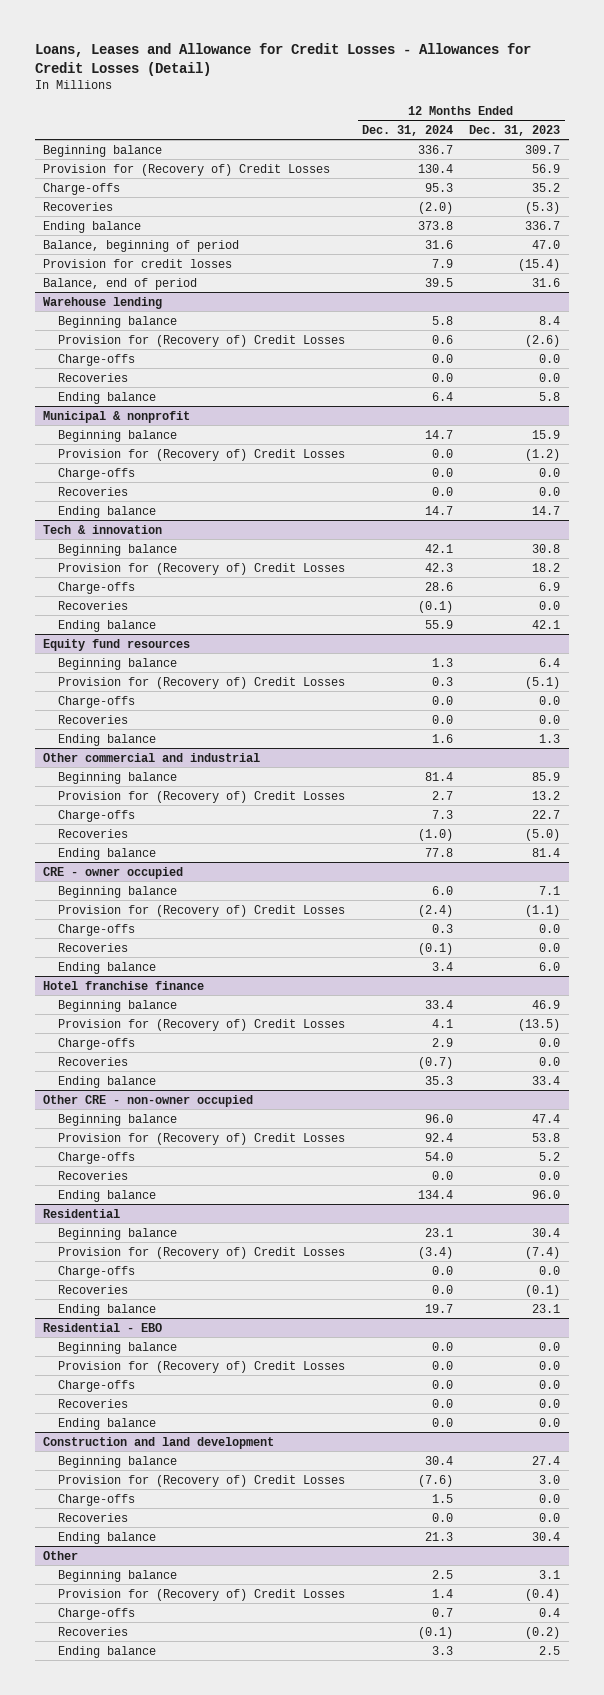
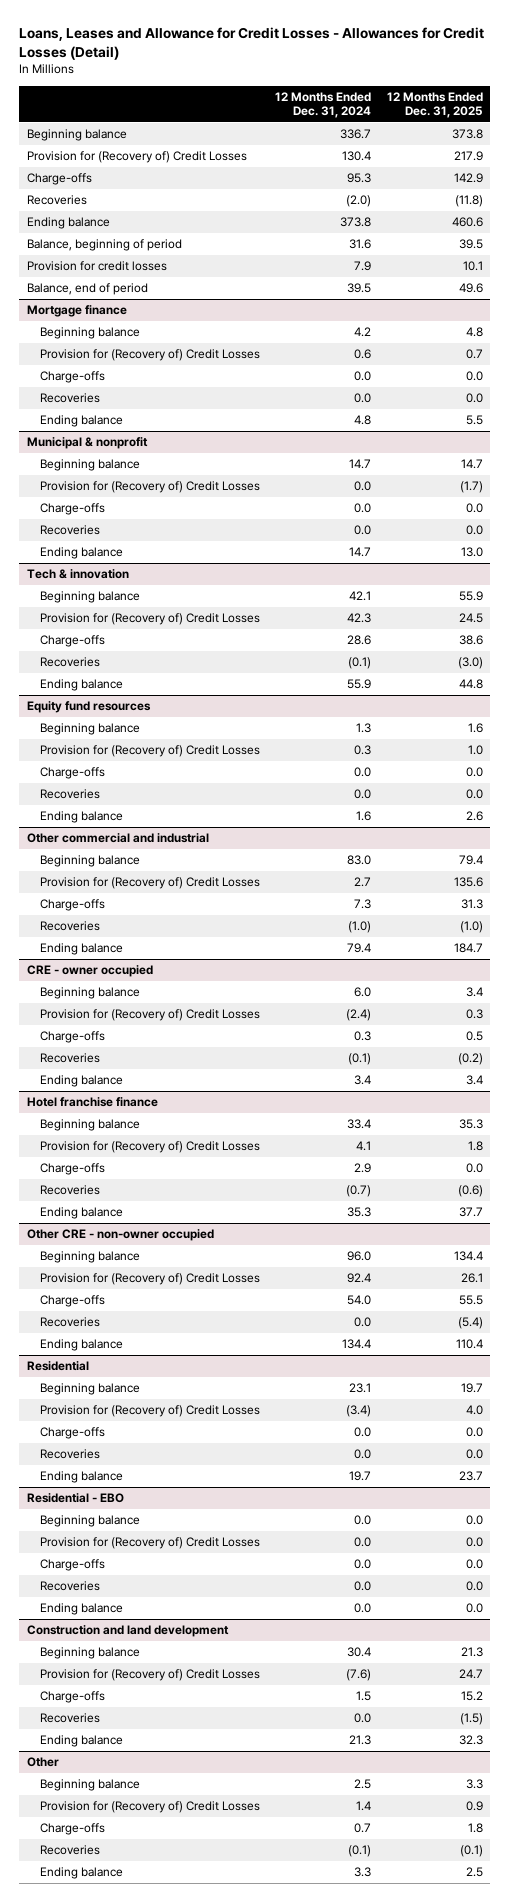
[469,124,561,136] Dec. 31, 2023 -> none
none -> [386,91,483,119] 12 Months Ended Dec. 31, 2025
[43,296,163,309] Warehouse lending -> [26,305,127,318] Mortgage finance
[431,315,453,325] 5.8 -> [354,327,372,338] 4.2
[431,391,453,401] 6.4 -> [354,415,372,426] 4.8
[424,771,453,781] 81.4 -> [347,855,372,866] 83.0
[424,847,453,857] 77.8 -> [347,943,372,954] 79.4

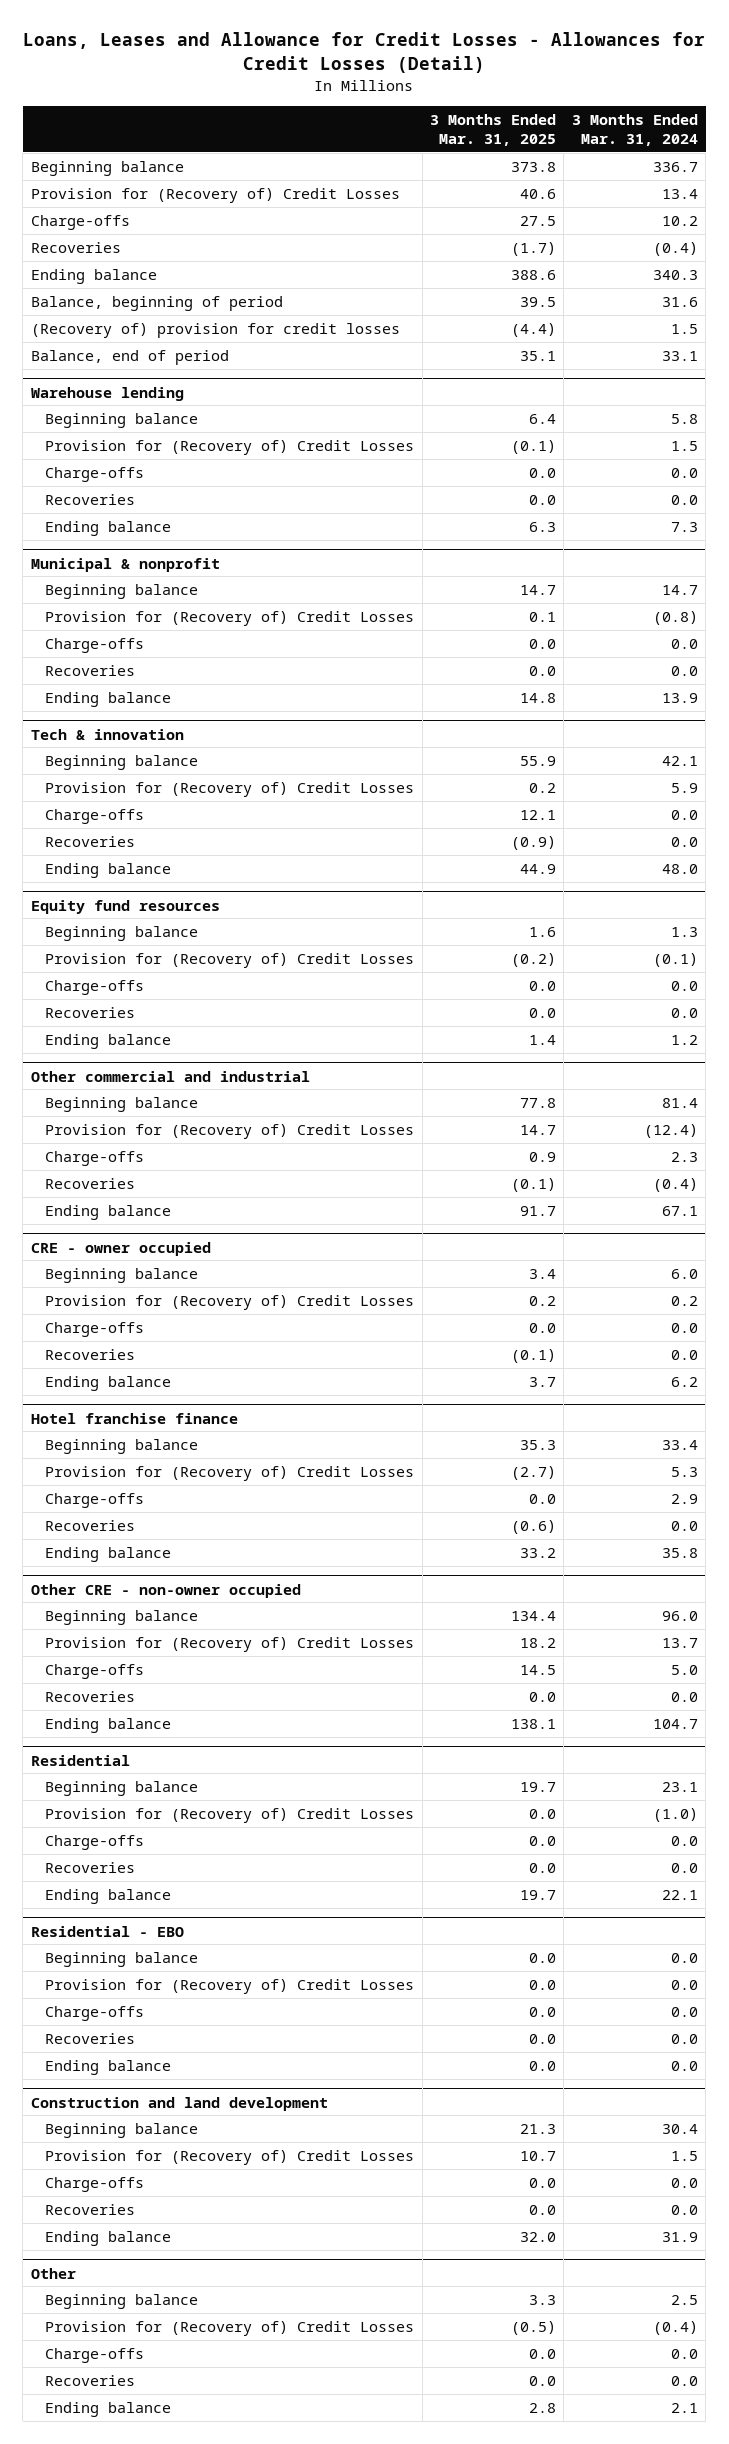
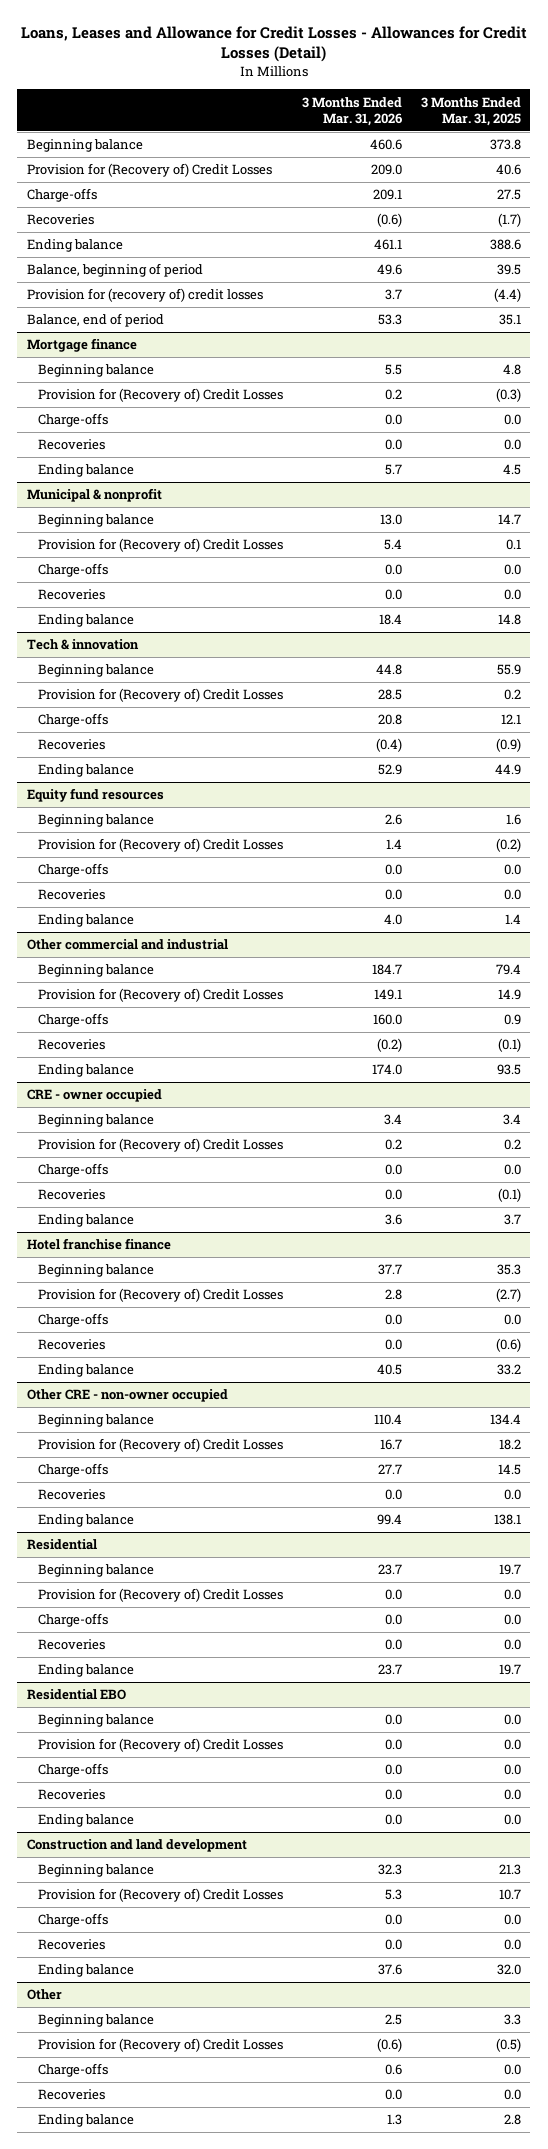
[571,113,698,146] 3 Months Ended Mar. 31, 2024 -> none
none -> [301,96,402,126] 3 Months Ended Mar. 31, 2026
[30,322,400,338] (Recovery of) provision for credit losses -> [27,288,264,303] Provision for (recovery of) credit losses
[30,386,184,401] Warehouse lending -> none
none -> [27,338,138,353] Mortgage finance
[529,413,557,424] 6.4 -> [502,364,521,376] 4.8
[511,439,557,454] (0.1) -> [495,388,521,403] (0.3)
[529,521,557,532] 6.3 -> [502,464,521,476] 4.5
[520,1097,557,1108] 77.8 -> [495,964,521,976] 79.4
[520,1124,557,1135] 14.7 -> [497,989,521,1001] 14.9
[520,1205,557,1216] 91.7 -> [496,1064,521,1076] 93.5
[30,1925,184,1937] Residential - EBO -> [27,1689,127,1701] Residential EBO

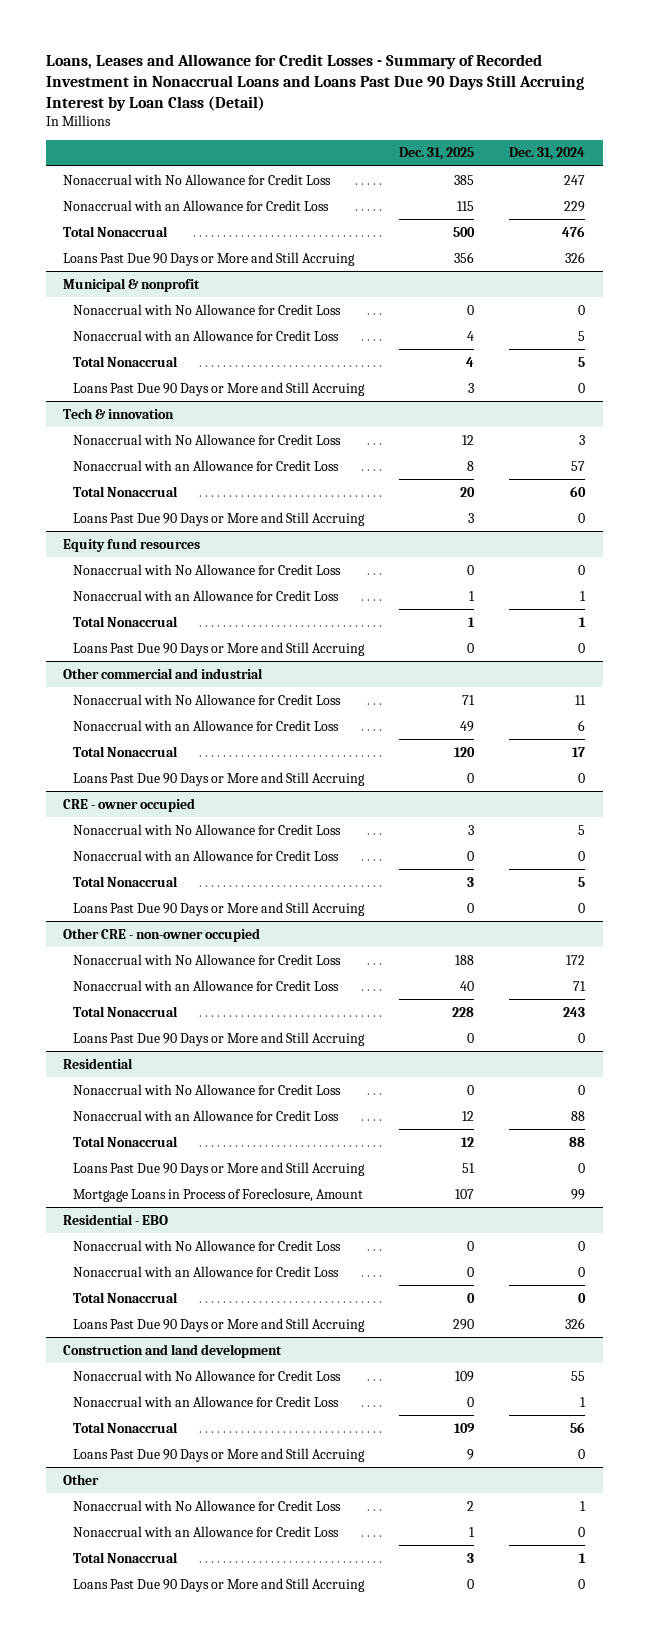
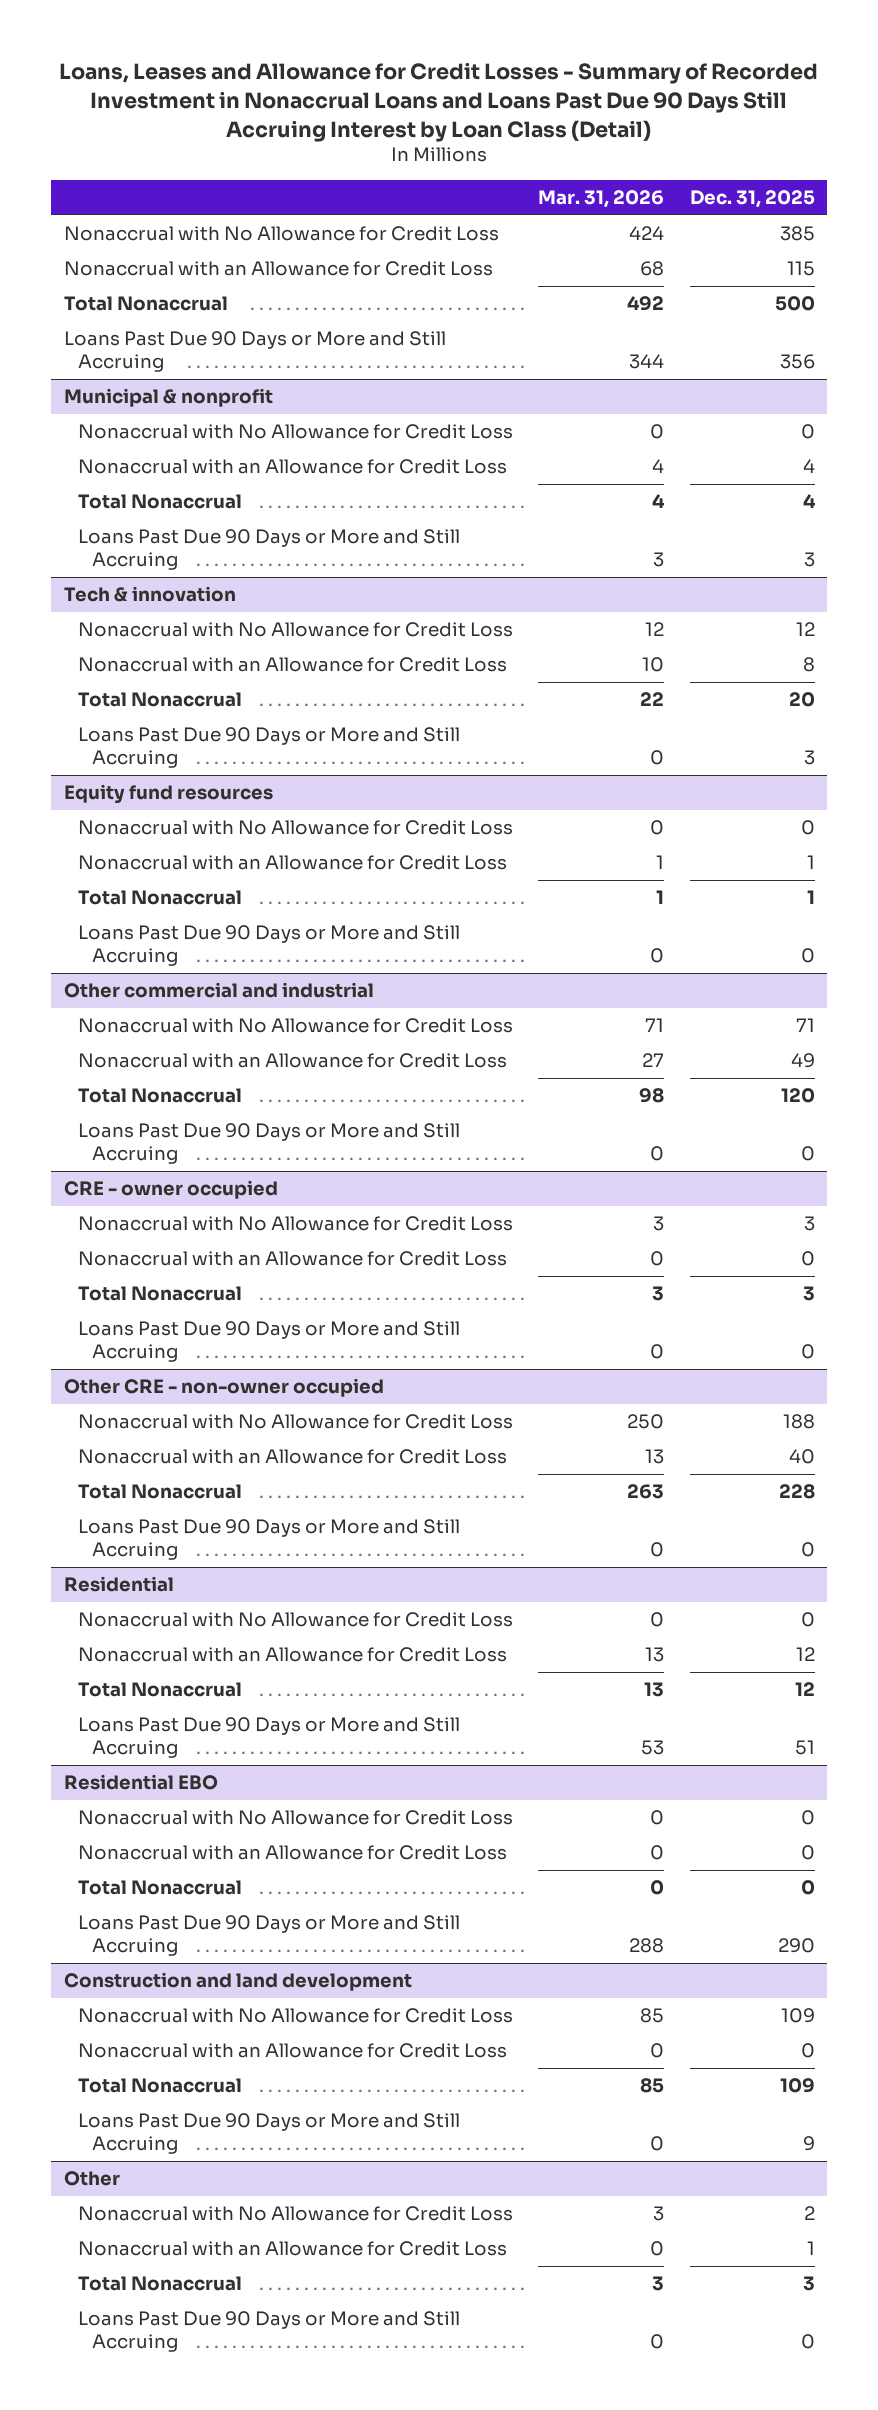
[509,147,586,161] Dec. 31, 2024 -> none
none -> [538,190,665,209] Mar. 31, 2026
[73,1187,364,1202] Mortgage Loans in Process of Foreclosure, Amount -> none
[63,1213,169,1225] Residential - EBO -> [63,1774,218,1791] Residential EBO

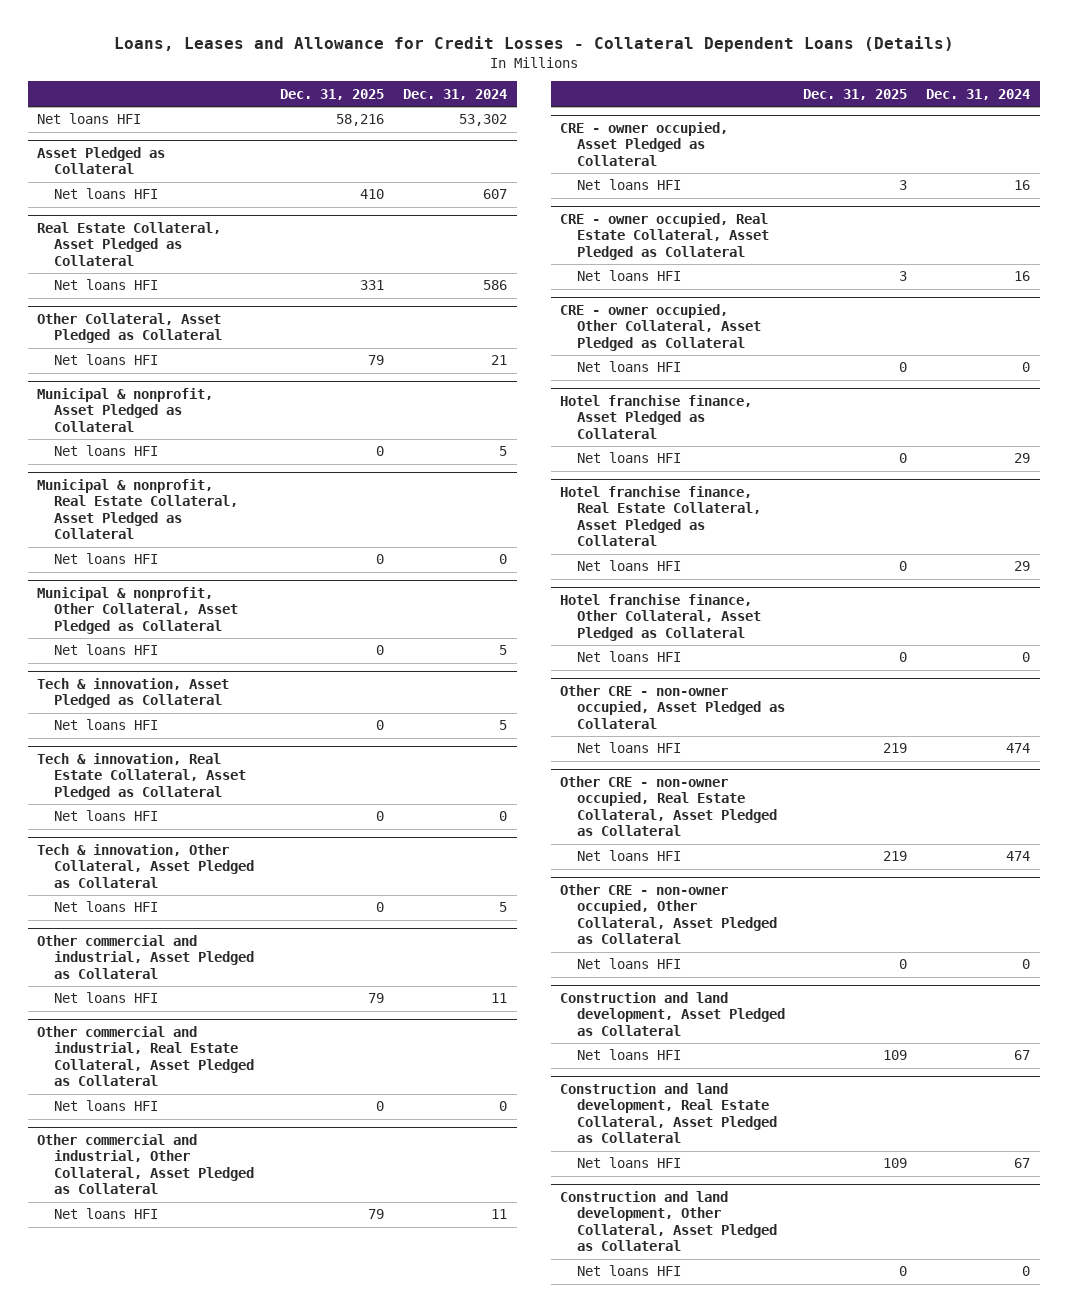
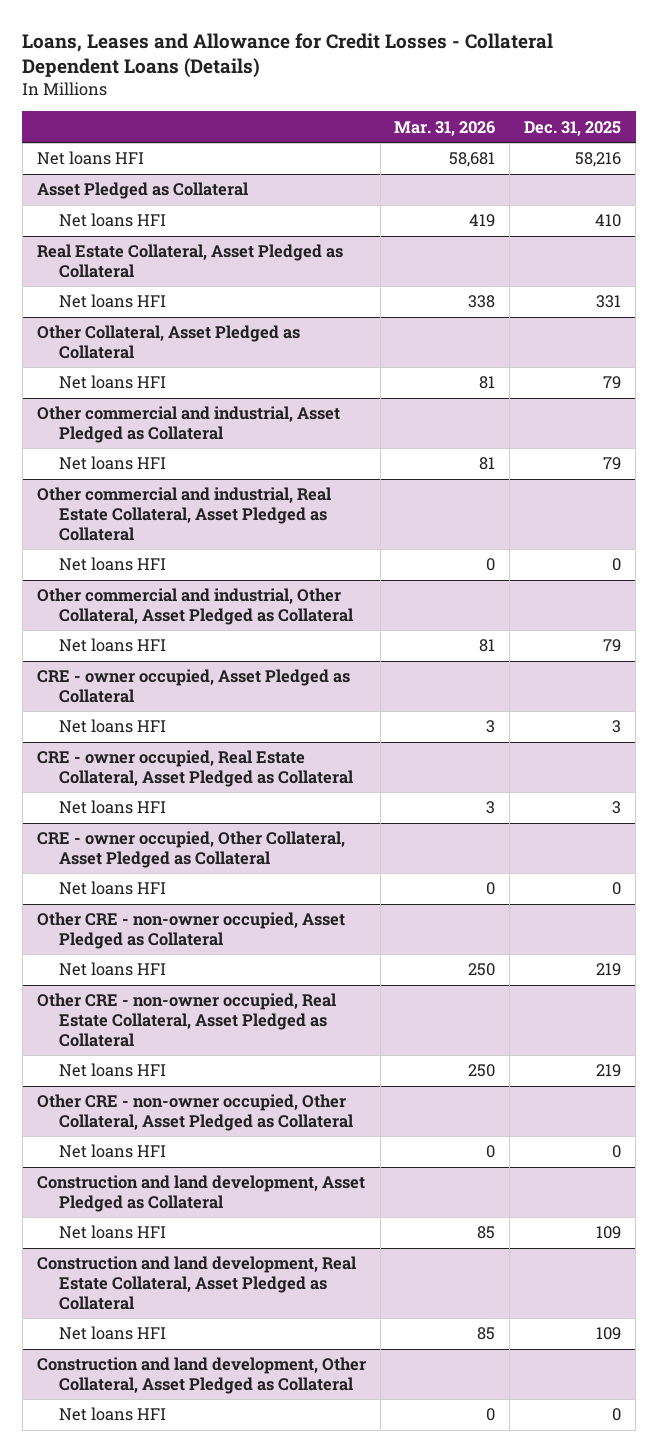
[403,88,508,100] Dec. 31, 2024 -> none
none -> [394,120,496,136] Mar. 31, 2026
[37,387,214,432] Municipal & nonprofit, Asset Pledged as Collateral -> none
[53,445,158,457] Net loans HFI -> none
[37,478,238,540] Municipal & nonprofit, Real Estate Collateral, Asset Pledged as Collateral -> none
[53,553,158,565] Net loans HFI -> none
[37,586,238,634] Municipal & nonprofit, Other Collateral, Asset Pledged as Collateral -> none
[53,644,158,656] Net loans HFI -> none
[37,677,230,709] Tech & innovation, Asset Pledged as Collateral -> none
[53,719,158,731] Net loans HFI -> none
[37,752,246,800] Tech & innovation, Real Estate Collateral, Asset Pledged as Collateral -> none
[53,810,158,822] Net loans HFI -> none
[37,843,254,888] Tech & innovation, Other Collateral, Asset Pledged as Collateral -> none
[53,901,158,913] Net loans HFI -> none
[560,394,753,439] Hotel franchise finance, Asset Pledged as Collateral -> none
[576,452,681,464] Net loans HFI -> none
[560,485,761,547] Hotel franchise finance, Real Estate Collateral, Asset Pledged as Collateral -> none
[576,560,681,572] Net loans HFI -> none
[560,593,761,641] Hotel franchise finance, Other Collateral, Asset Pledged as Collateral -> none
[576,651,681,663] Net loans HFI -> none

